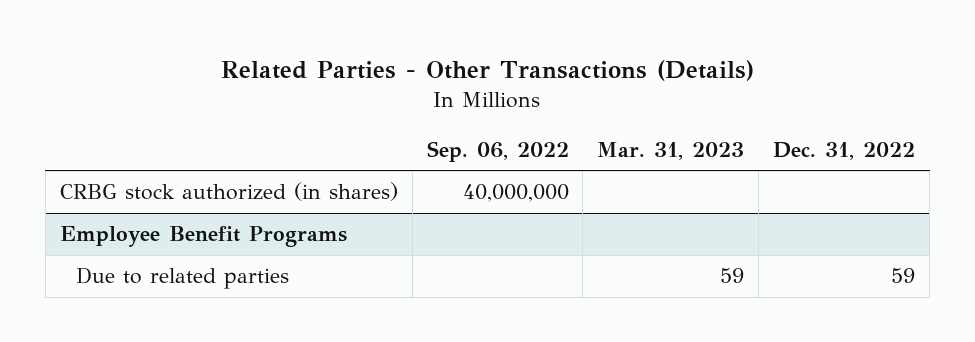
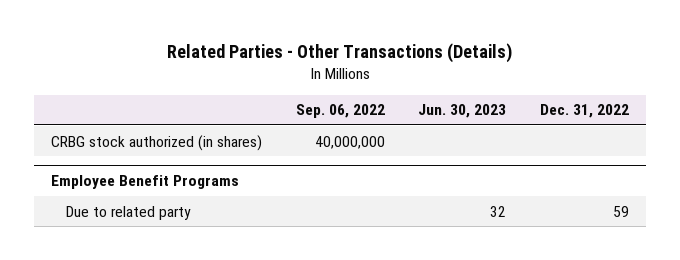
[597,141,745,160] Mar. 31, 2023 -> none
none -> [418,104,507,119] Jun. 30, 2023
[76,267,290,290] Due to related parties -> [65,205,191,220] Due to related party

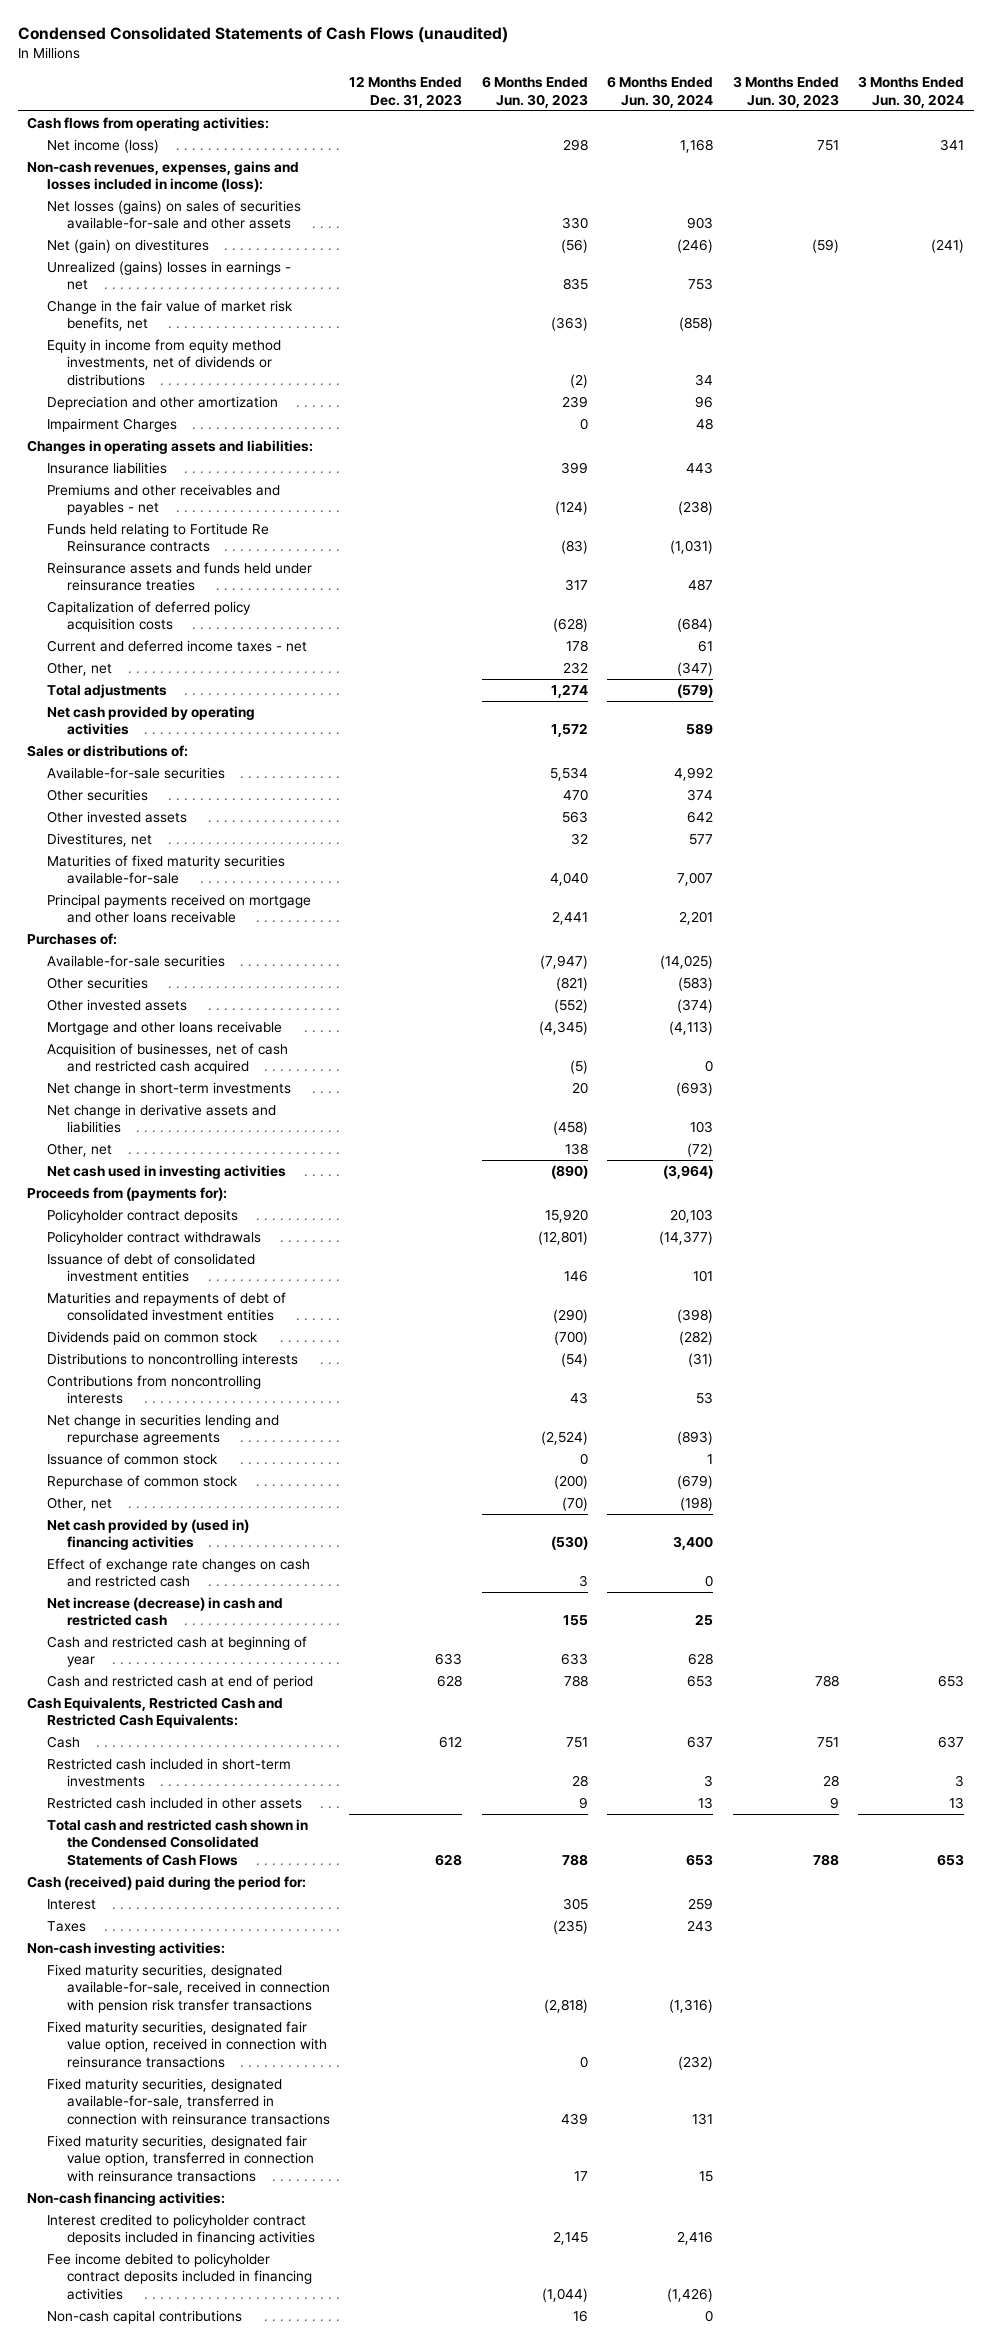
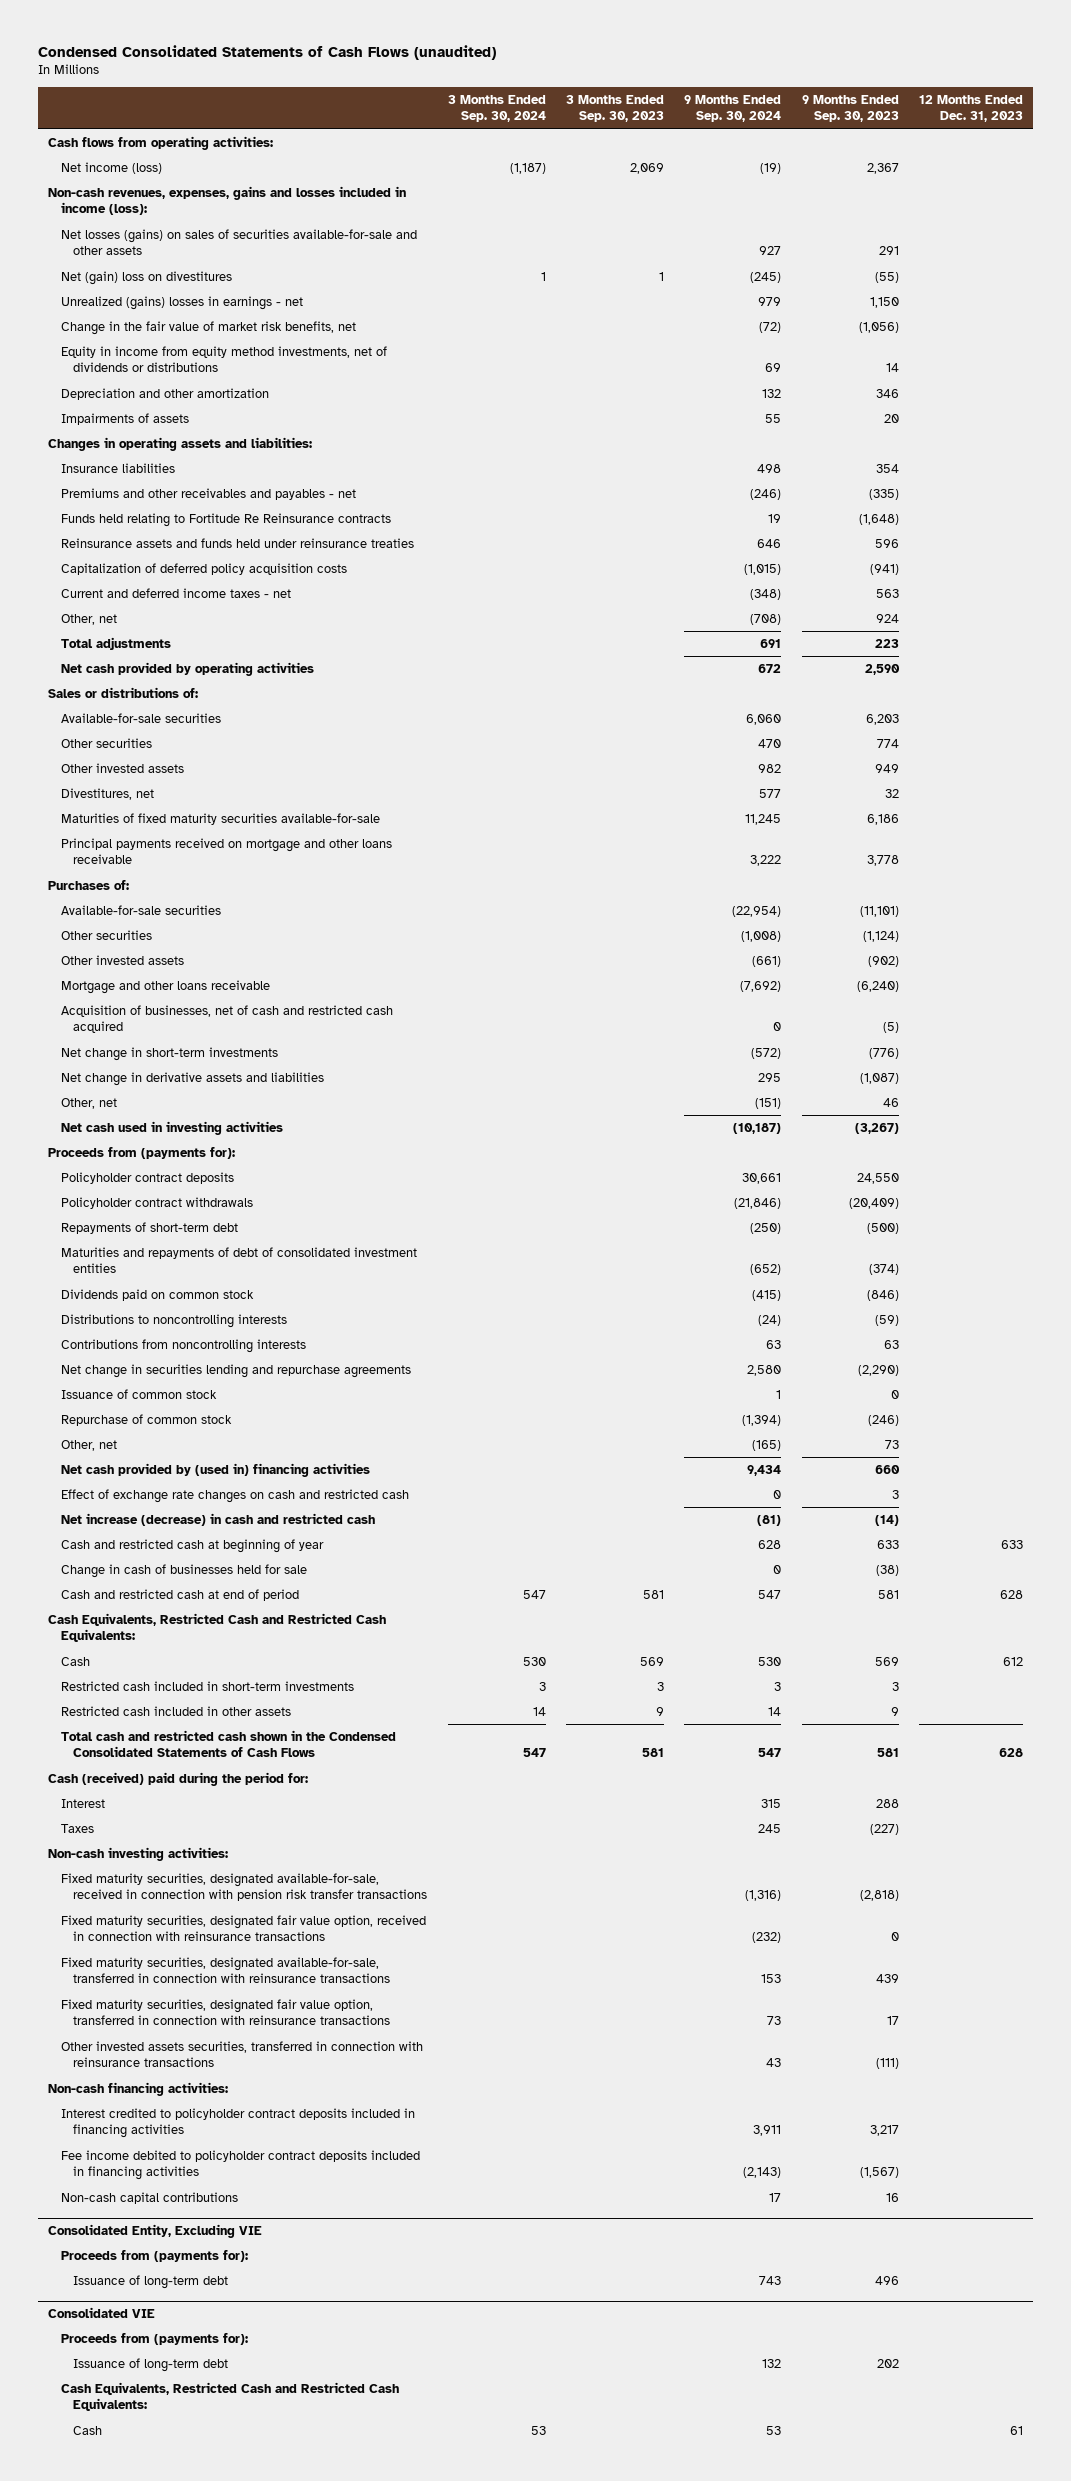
[481,76,588,108] 6 Months Ended Jun. 30, 2023 -> none
[607,76,714,108] 6 Months Ended Jun. 30, 2024 -> none
[732,76,839,108] 3 Months Ended Jun. 30, 2023 -> none
[858,76,965,108] 3 Months Ended Jun. 30, 2024 -> none
none -> [447,94,546,123] 3 Months Ended Sep. 30, 2024
none -> [566,94,665,123] 3 Months Ended Sep. 30, 2023
none -> [684,94,782,123] 9 Months Ended Sep. 30, 2024
none -> [801,94,899,123] 9 Months Ended Sep. 30, 2023
[47,238,210,253] Net (gain) on divestitures -> [60,270,232,285] Net (gain) loss on divestitures
[47,417,178,432] Impairment Charges -> [60,412,189,425] Impairments of assets
[47,1252,256,1283] Issuance of debt of consolidated investment entities -> none
none -> [60,1221,238,1234] Repayments of short-term debt
none -> [60,1563,307,1578] Change in cash of businesses held for sale
none -> [60,2040,423,2068] Other invested assets securities, transferred in connection with reinsurance transactions
none -> [47,2224,262,2239] Consolidated Entity, Excluding VIE
none -> [60,2249,248,2262] Proceeds from (payments for):
none -> [73,2274,229,2289] Issuance of long-term debt
none -> [47,2307,155,2319] Consolidated VIE
none -> [60,2332,248,2345] Proceeds from (payments for):
none -> [73,2357,229,2372] Issuance of long-term debt
none -> [60,2381,399,2412] Cash Equivalents, Restricted Cash and Restricted Cash Equivalents:
none -> [73,2425,103,2435] Cash

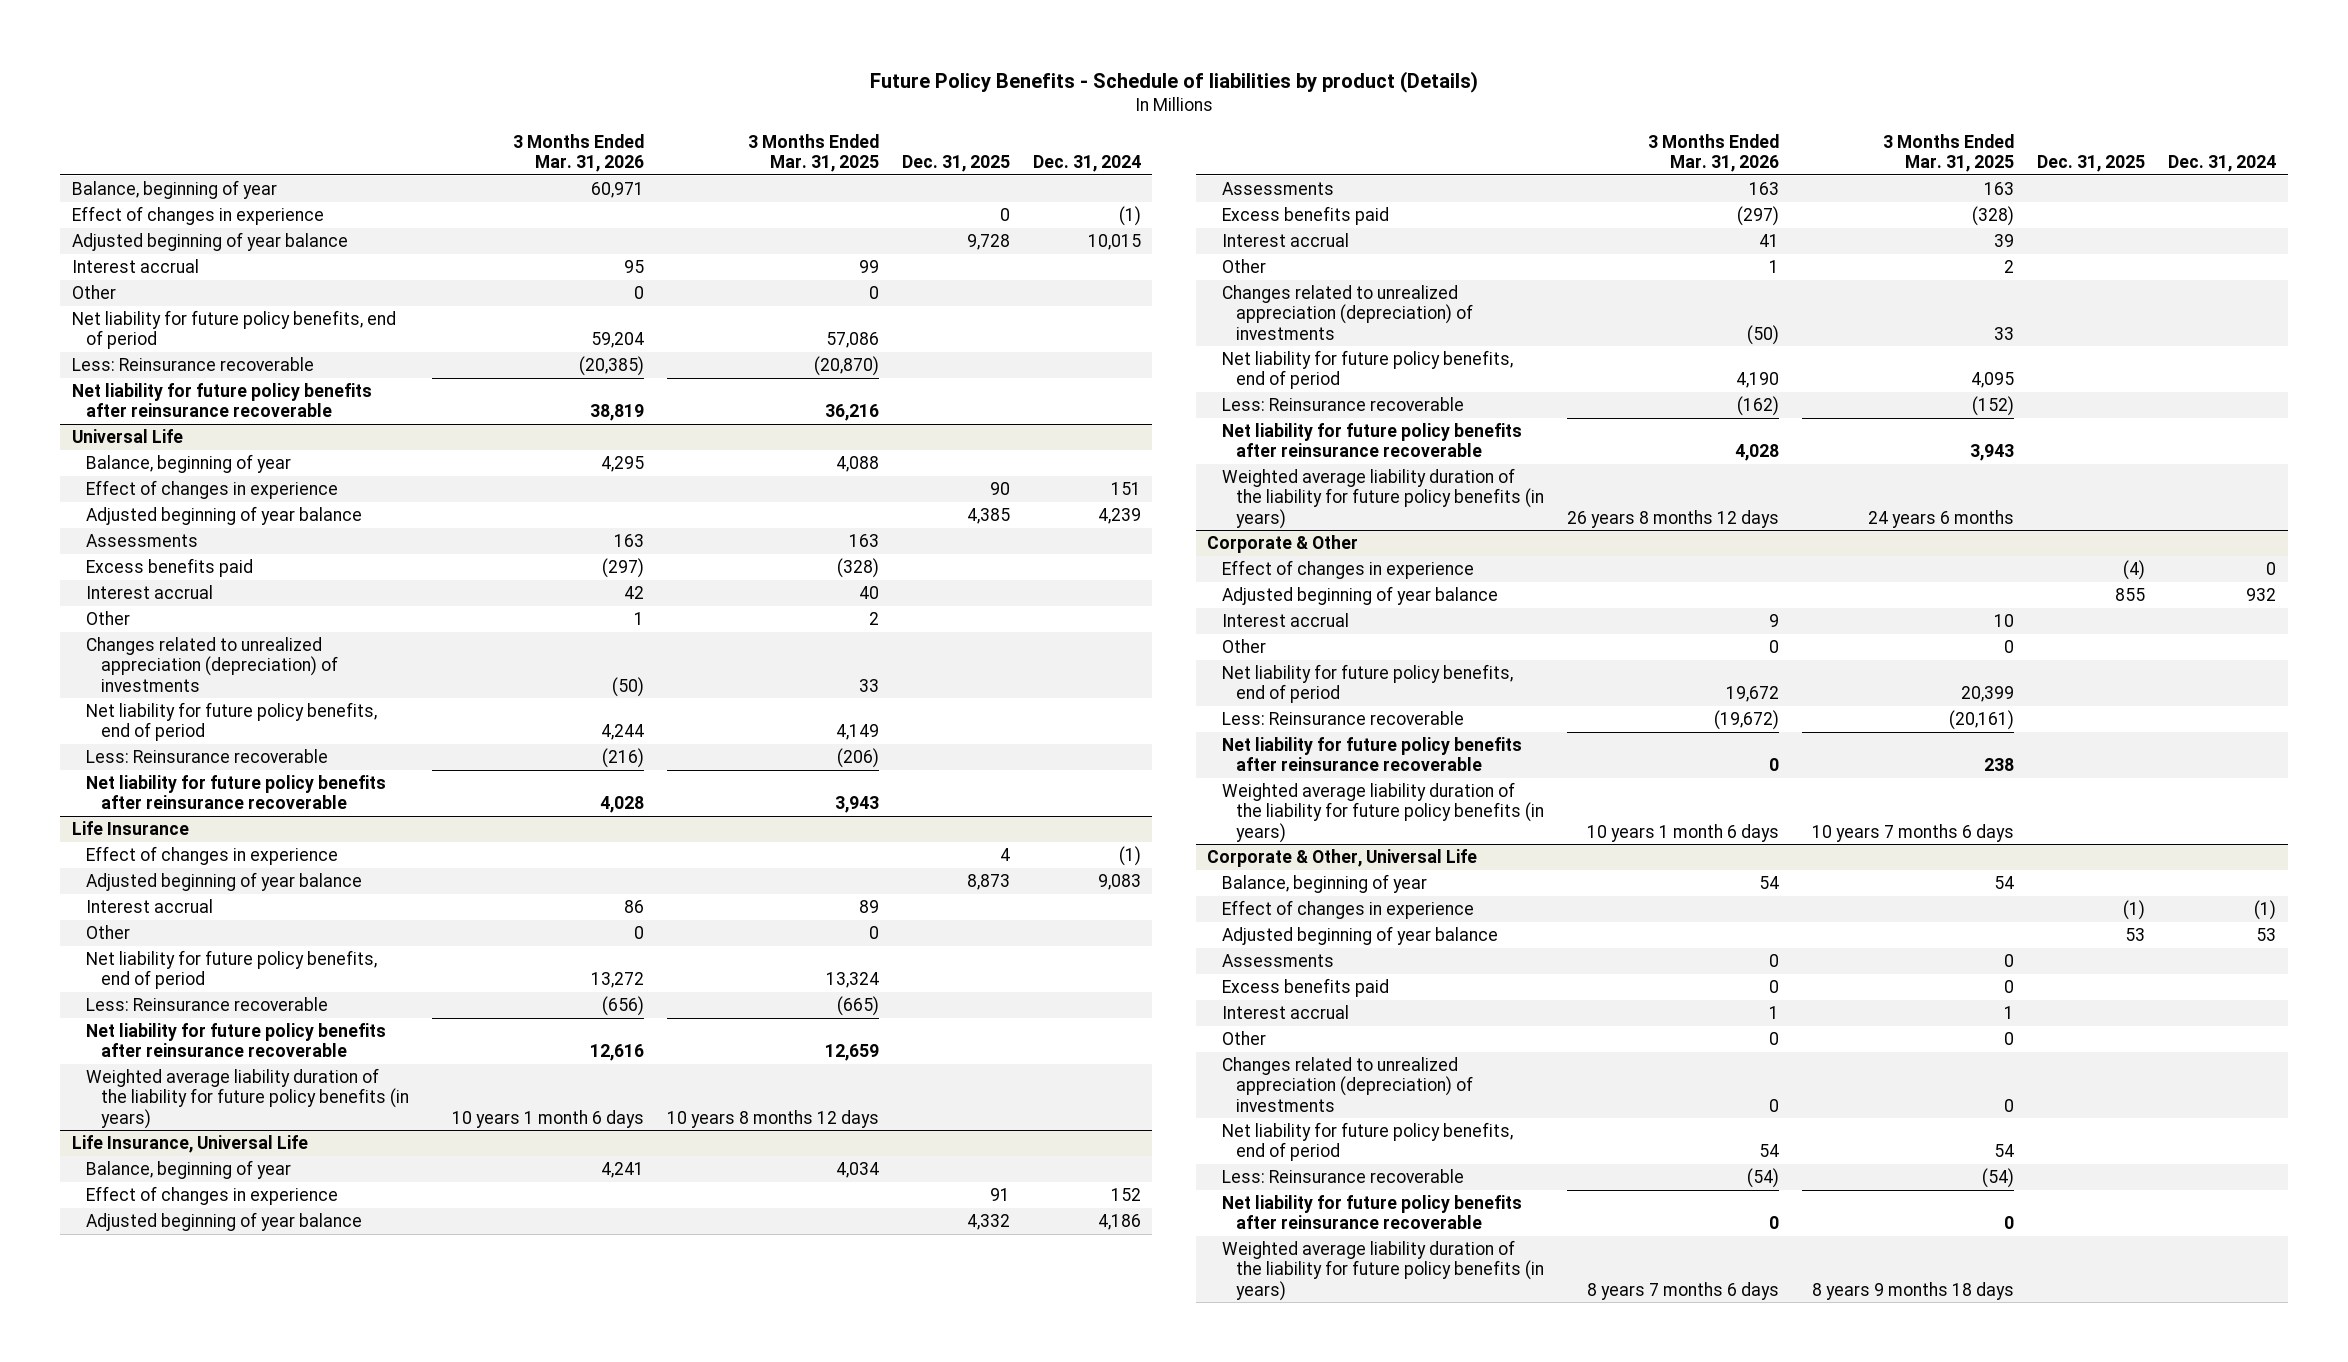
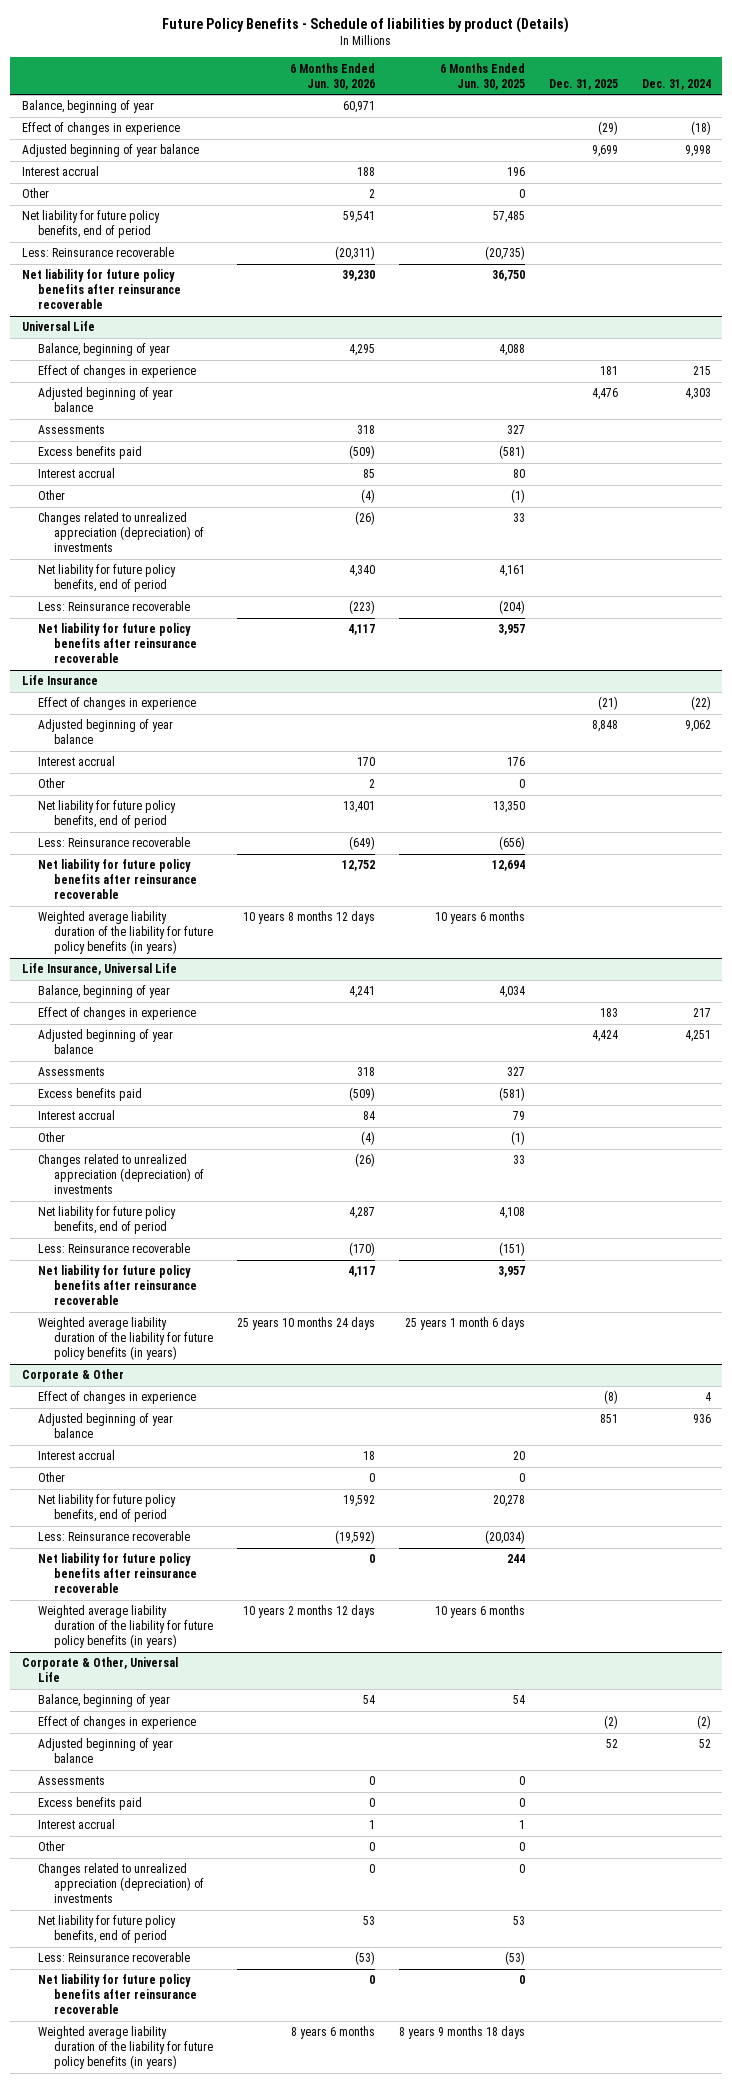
[512,133,644,173] 3 Months Ended Mar. 31, 2026 -> none
[747,133,879,173] 3 Months Ended Mar. 31, 2025 -> none
none -> [290,62,376,90] 6 Months Ended Jun. 30, 2026
none -> [439,62,525,90] 6 Months Ended Jun. 30, 2025
[999,208,1010,222] 0 -> [597,121,618,136] (29)
[1118,206,1141,227] (1) -> [690,121,711,136] (18)
[966,234,1010,251] 9,728 -> [591,145,618,158] 9,699
[1087,234,1141,251] 10,015 -> [684,145,711,158] 9,998
[989,482,1010,496] 90 -> [599,366,618,376] 181
[1110,482,1141,496] 151 -> [692,366,711,376] 215
[966,508,1010,525] 4,385 -> [591,388,618,401] 4,476
[1097,508,1141,525] 4,239 -> [684,388,711,401] 4,303
[999,848,1010,862] 4 -> [597,696,618,711] (21)
[1118,846,1141,867] (1) -> [690,696,711,711] (22)
[966,874,1010,891] 8,873 -> [591,720,618,733] 8,848
[1097,874,1141,891] 9,083 -> [684,720,711,733] 9,062
[989,1188,1010,1202] 91 -> [599,1008,618,1018] 183
[1110,1188,1141,1202] 152 -> [692,1008,711,1018] 217
[966,1214,1010,1231] 4,332 -> [591,1030,618,1043] 4,424
[1097,1214,1141,1231] 4,186 -> [684,1030,711,1043] 4,251
[2123,560,2146,581] (4) -> [603,1390,618,1405] (8)
[2266,562,2277,576] 0 -> [704,1392,711,1402] 4
[2115,588,2146,602] 855 -> [599,1414,618,1424] 851
[2246,588,2277,602] 932 -> [692,1414,711,1424] 936
[2123,900,2146,921] (1) -> [603,1715,618,1730] (2)
[2254,900,2277,921] (1) -> [696,1715,711,1730] (2)
[2125,928,2146,942] 53 -> [605,1739,618,1749] 52
[2256,928,2277,942] 53 -> [698,1739,711,1749] 52

